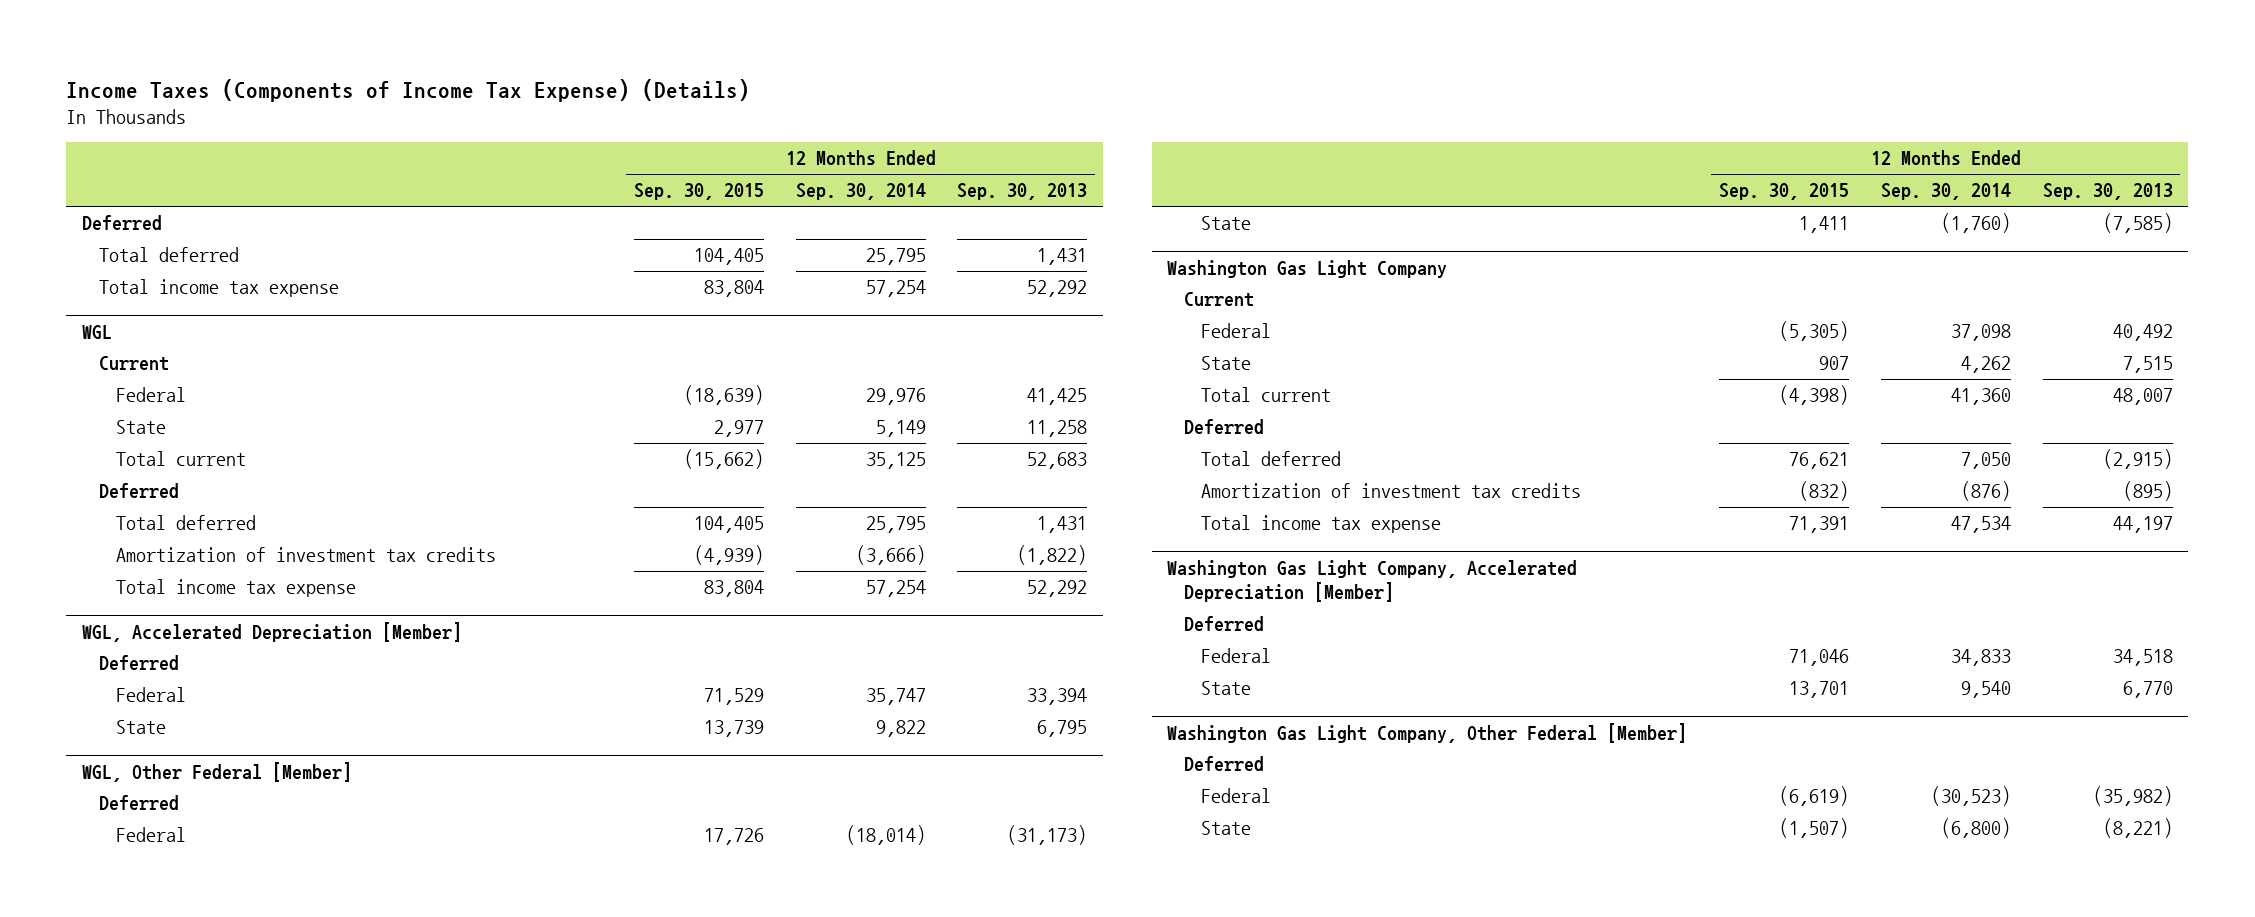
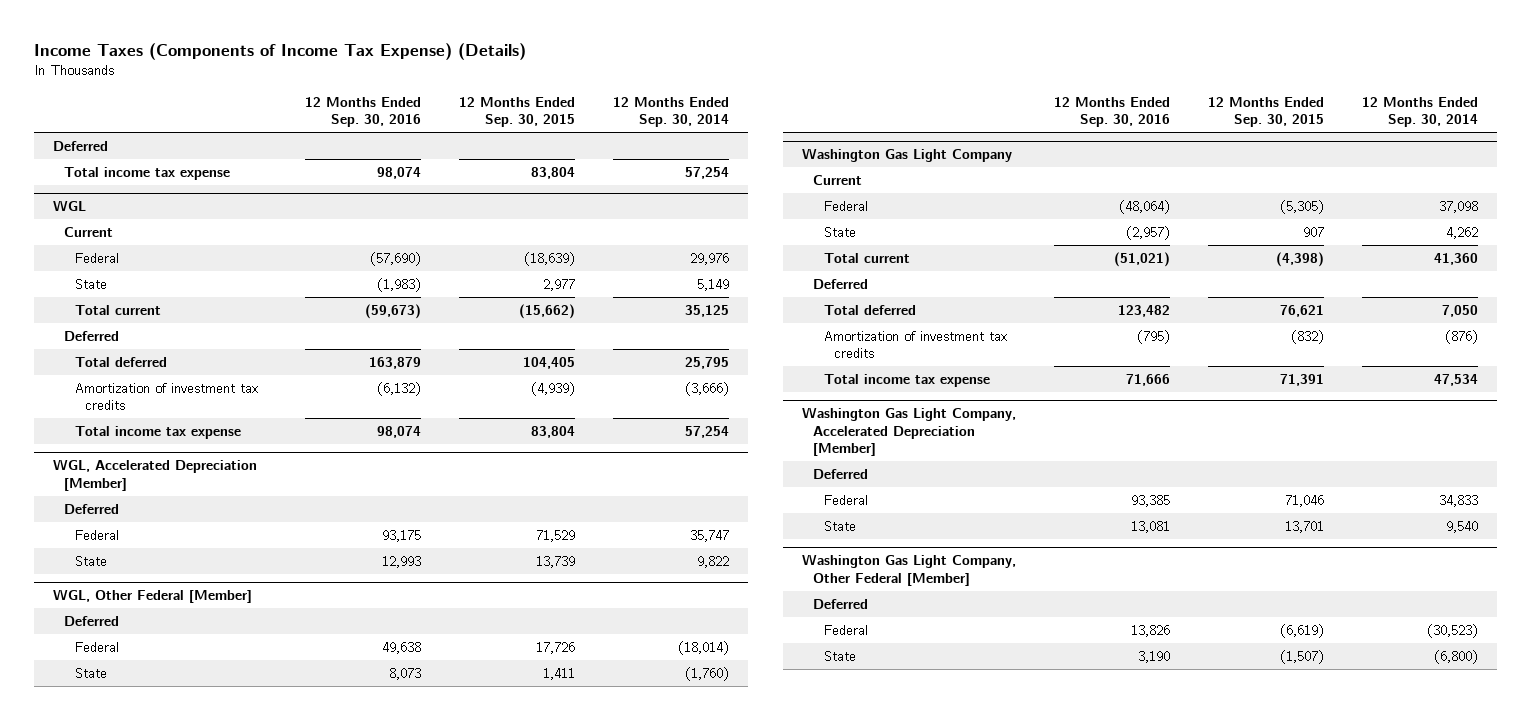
[957,183,1088,201] Sep. 30, 2013 -> none
none -> [304,96,421,128] 12 Months Ended Sep. 30, 2016
[99,247,240,263] Total deferred -> none

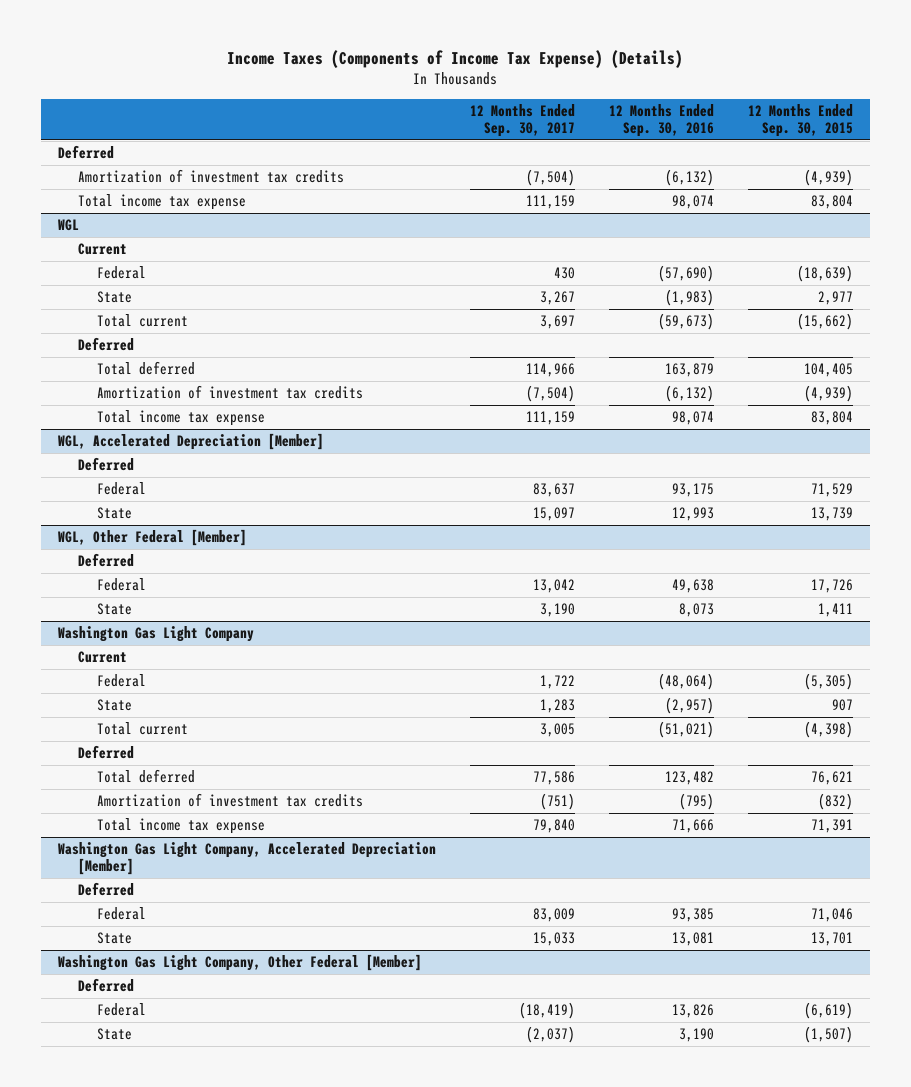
[612,96,729,128] 12 Months Ended Sep. 30, 2014 -> none
none -> [469,103,575,138] 12 Months Ended Sep. 30, 2017
none -> [77,169,344,184] Amortization of investment tax credits

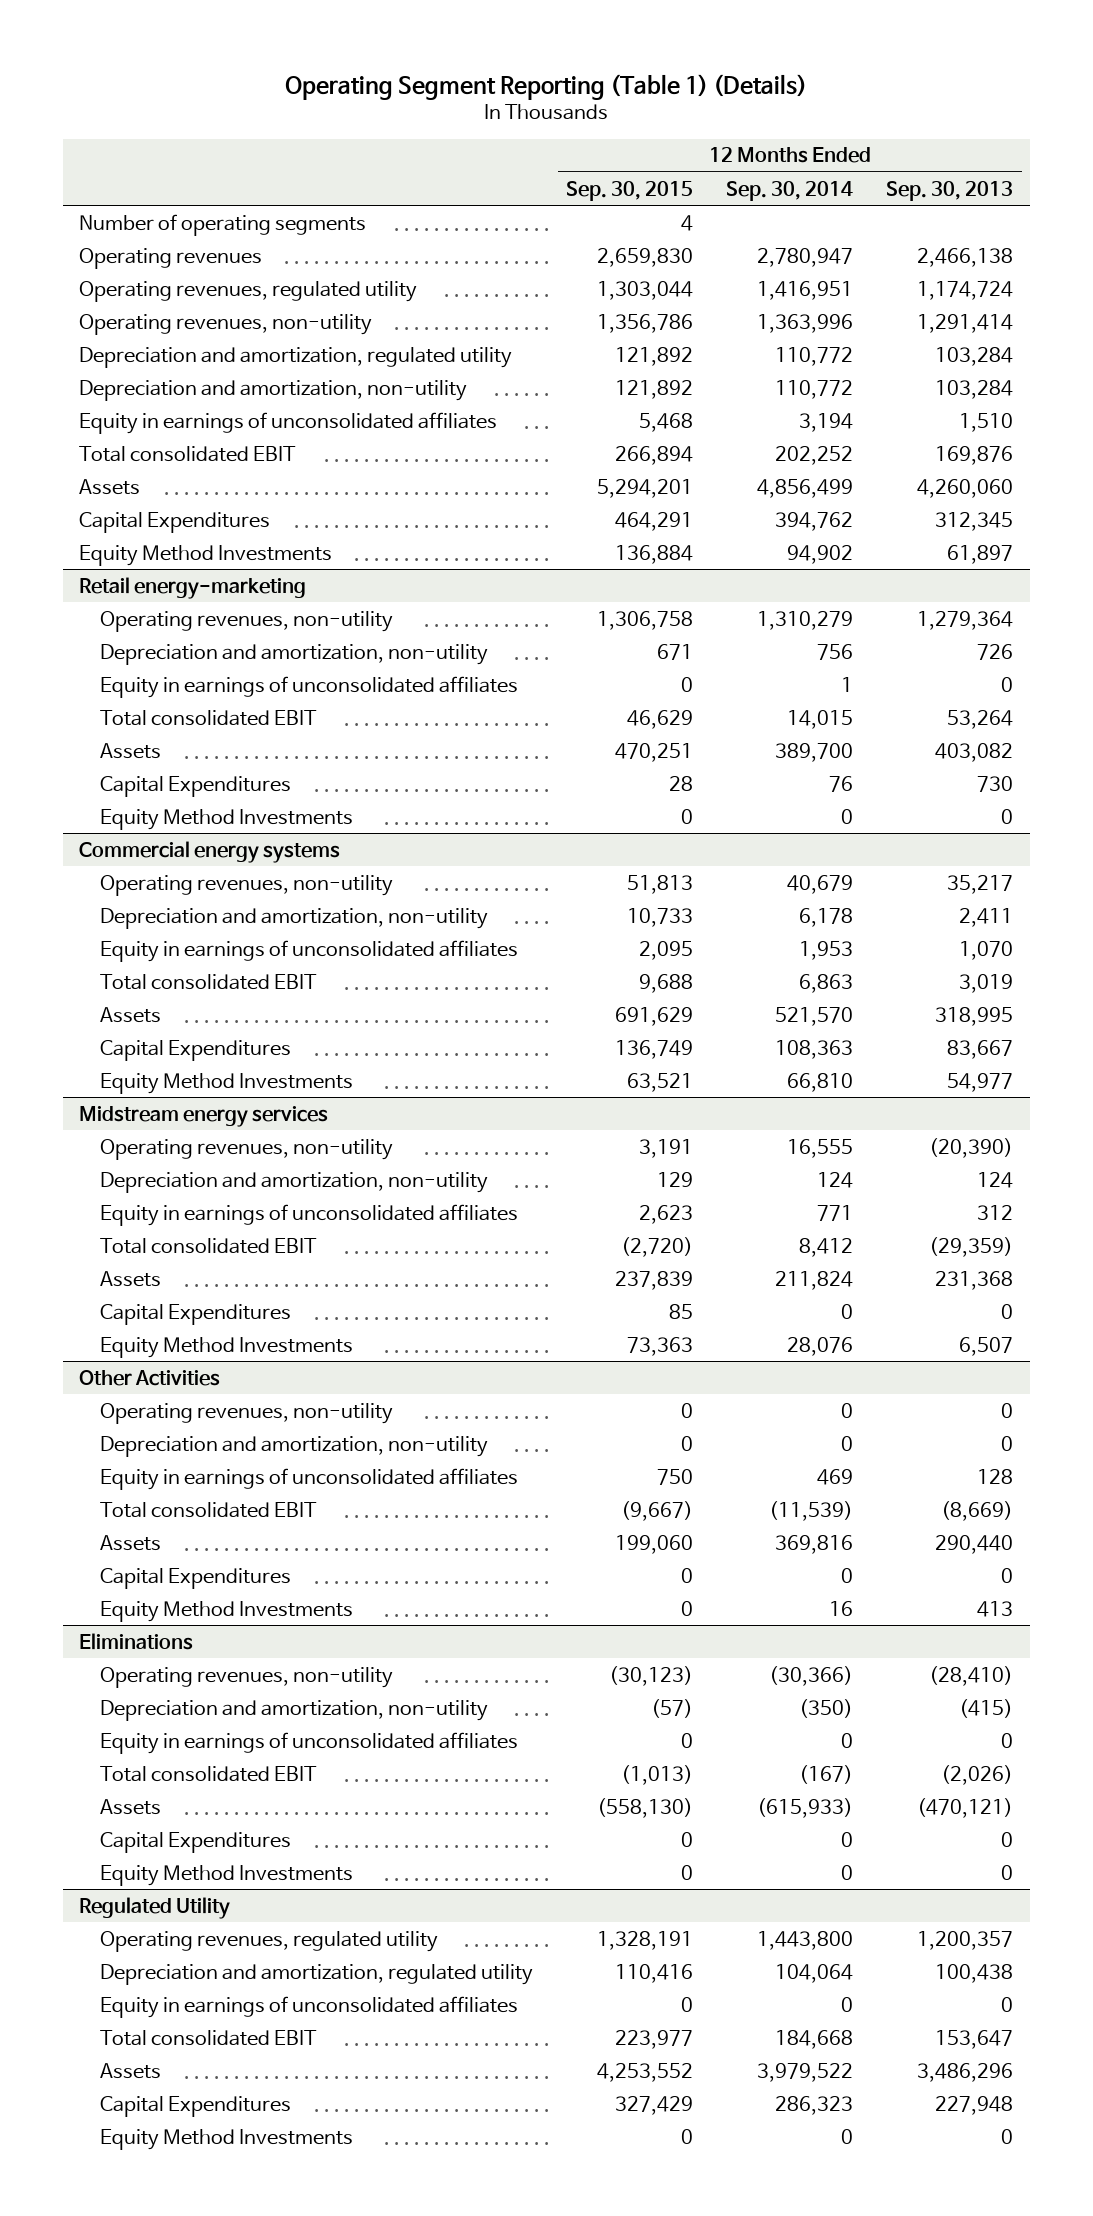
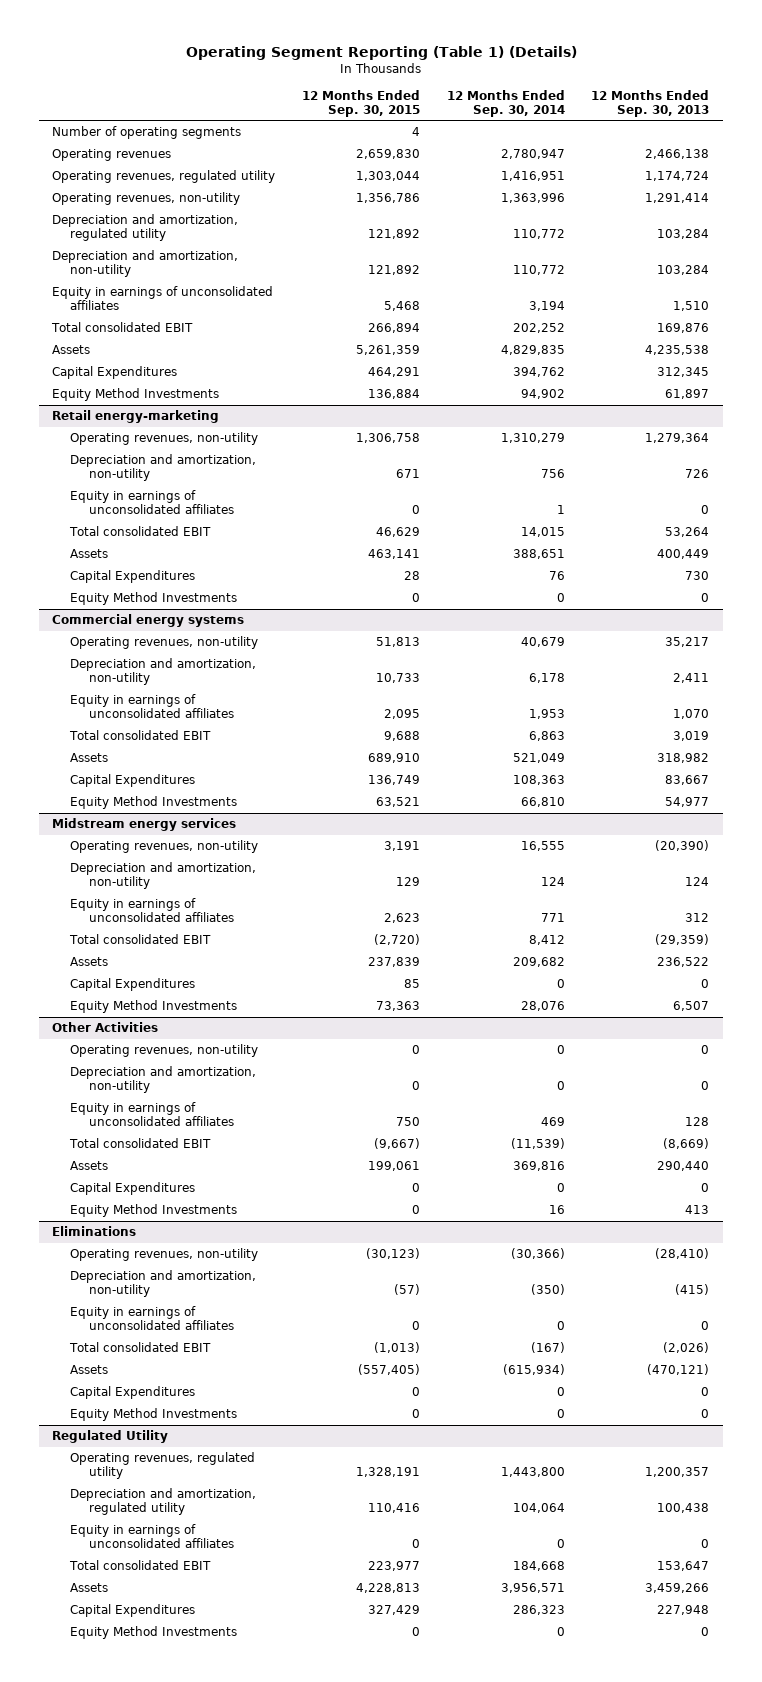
[597,478,694,498] 5,294,201 -> [355,345,420,356] 5,261,359
[757,478,854,498] 4,856,499 -> [500,345,565,356] 4,829,835
[917,478,1014,498] 4,260,060 -> [645,345,710,356] 4,235,538
[615,742,694,762] 470,251 -> [367,549,420,560] 463,141
[775,742,854,762] 389,700 -> [512,549,565,560] 388,651
[935,742,1014,762] 403,082 -> [657,549,710,560] 400,449
[615,1006,694,1026] 691,629 -> [367,753,420,764] 689,910
[775,1006,854,1026] 521,570 -> [512,753,565,764] 521,049
[935,1006,1014,1026] 318,995 -> [657,753,710,764] 318,982
[775,1270,854,1290] 211,824 -> [512,957,565,968] 209,682
[935,1270,1014,1290] 231,368 -> [657,957,710,968] 236,522
[615,1534,694,1554] 199,060 -> [367,1161,420,1172] 199,061
[597,1797,694,1818] (558,130) -> [357,1364,420,1376] (557,405)
[757,1797,854,1818] (615,933) -> [502,1364,565,1376] (615,934)
[597,2062,694,2082] 4,253,552 -> [355,1583,420,1594] 4,228,813
[757,2062,854,2082] 3,979,522 -> [500,1583,565,1594] 3,956,571
[917,2062,1014,2082] 3,486,296 -> [645,1583,710,1594] 3,459,266

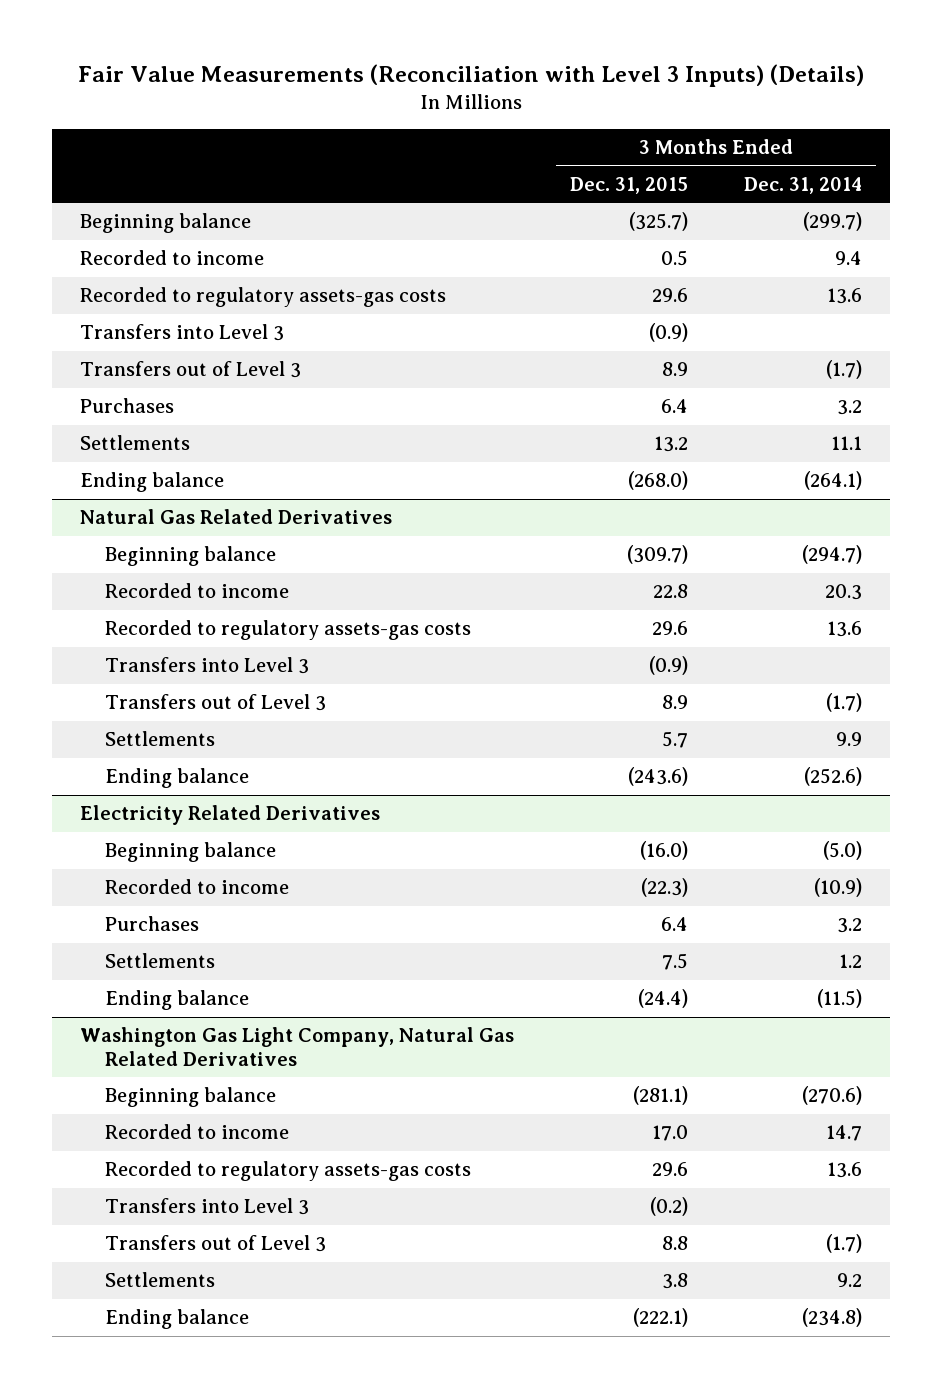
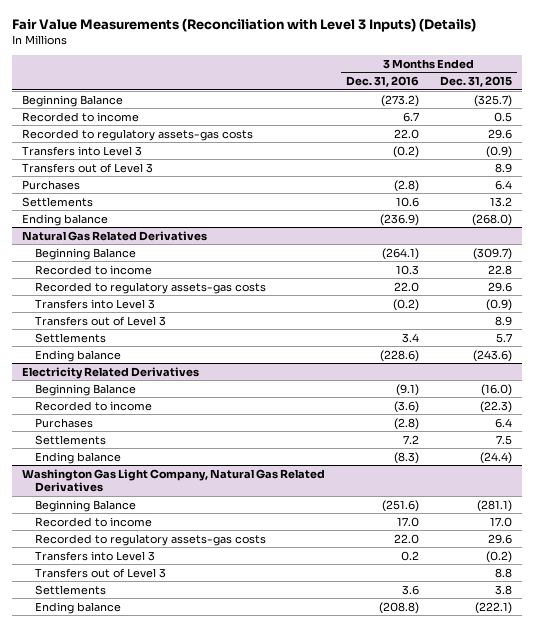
[744,176,863,194] Dec. 31, 2014 -> none
none -> [346,76,420,88] Dec. 31, 2016
[79,213,251,234] Beginning balance -> [22,94,124,107] Beginning Balance
[104,546,276,567] Beginning balance -> [34,247,136,260] Beginning Balance
[104,842,276,863] Beginning balance -> [34,383,136,396] Beginning Balance
[104,1087,276,1108] Beginning balance -> [34,499,136,512] Beginning Balance

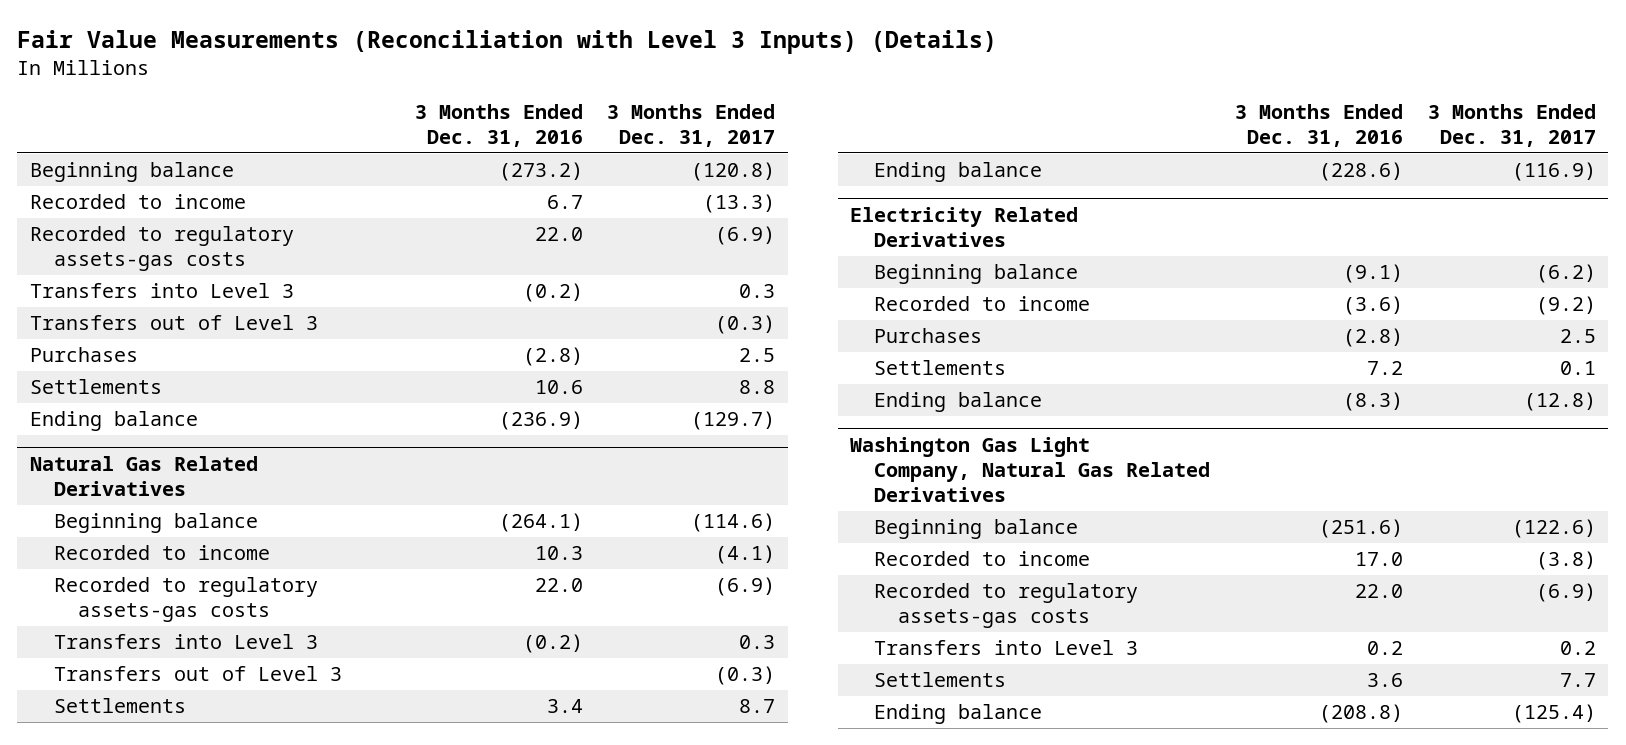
[439,76,512,88] Dec. 31, 2015 -> none
none -> [607,103,776,147] 3 Months Ended Dec. 31, 2017
[22,94,124,107] Beginning Balance -> [29,162,234,183] Beginning balance
[34,247,136,260] Beginning Balance -> [53,513,258,534] Beginning balance
[34,383,136,396] Beginning Balance -> [874,264,1079,285] Beginning balance
[34,499,136,512] Beginning Balance -> [874,519,1079,540] Beginning balance
[34,567,166,578] Transfers out of Level 3 -> none

